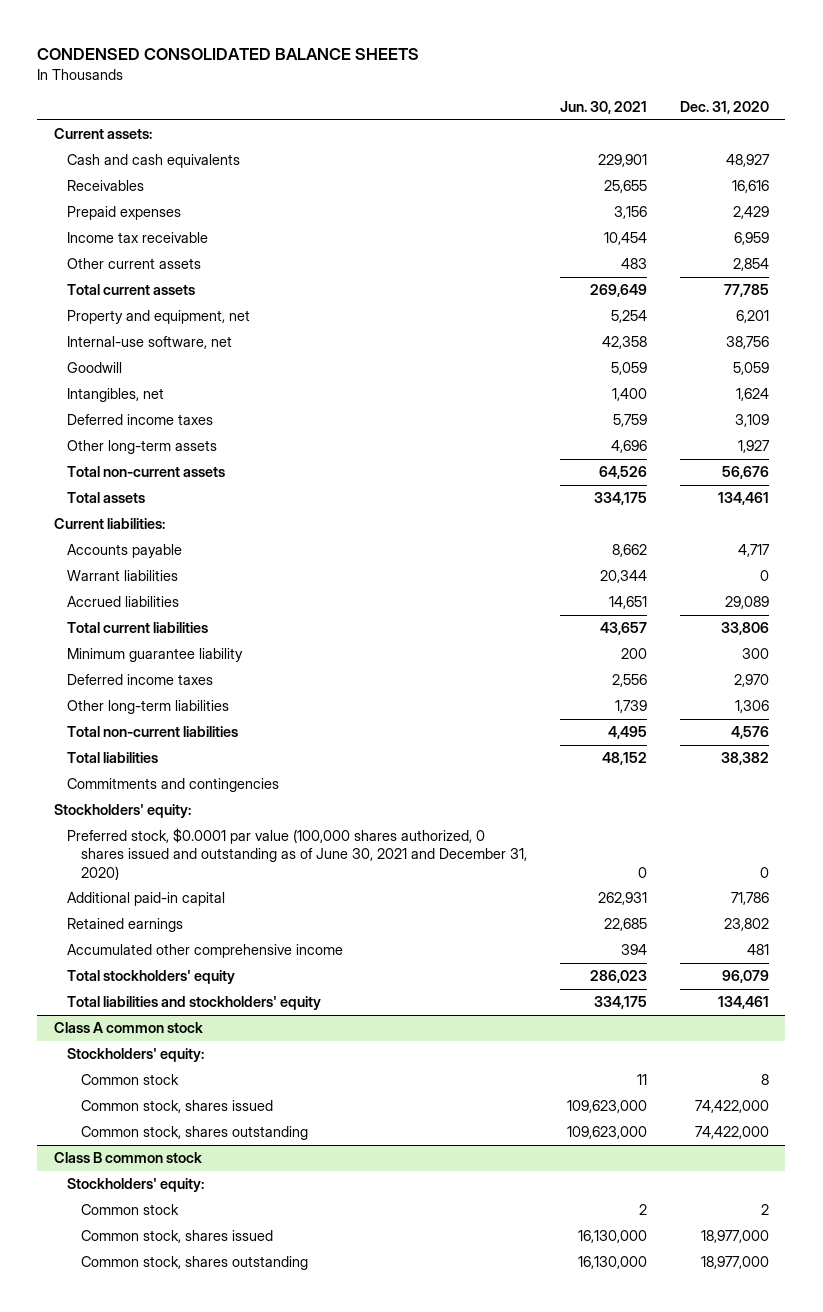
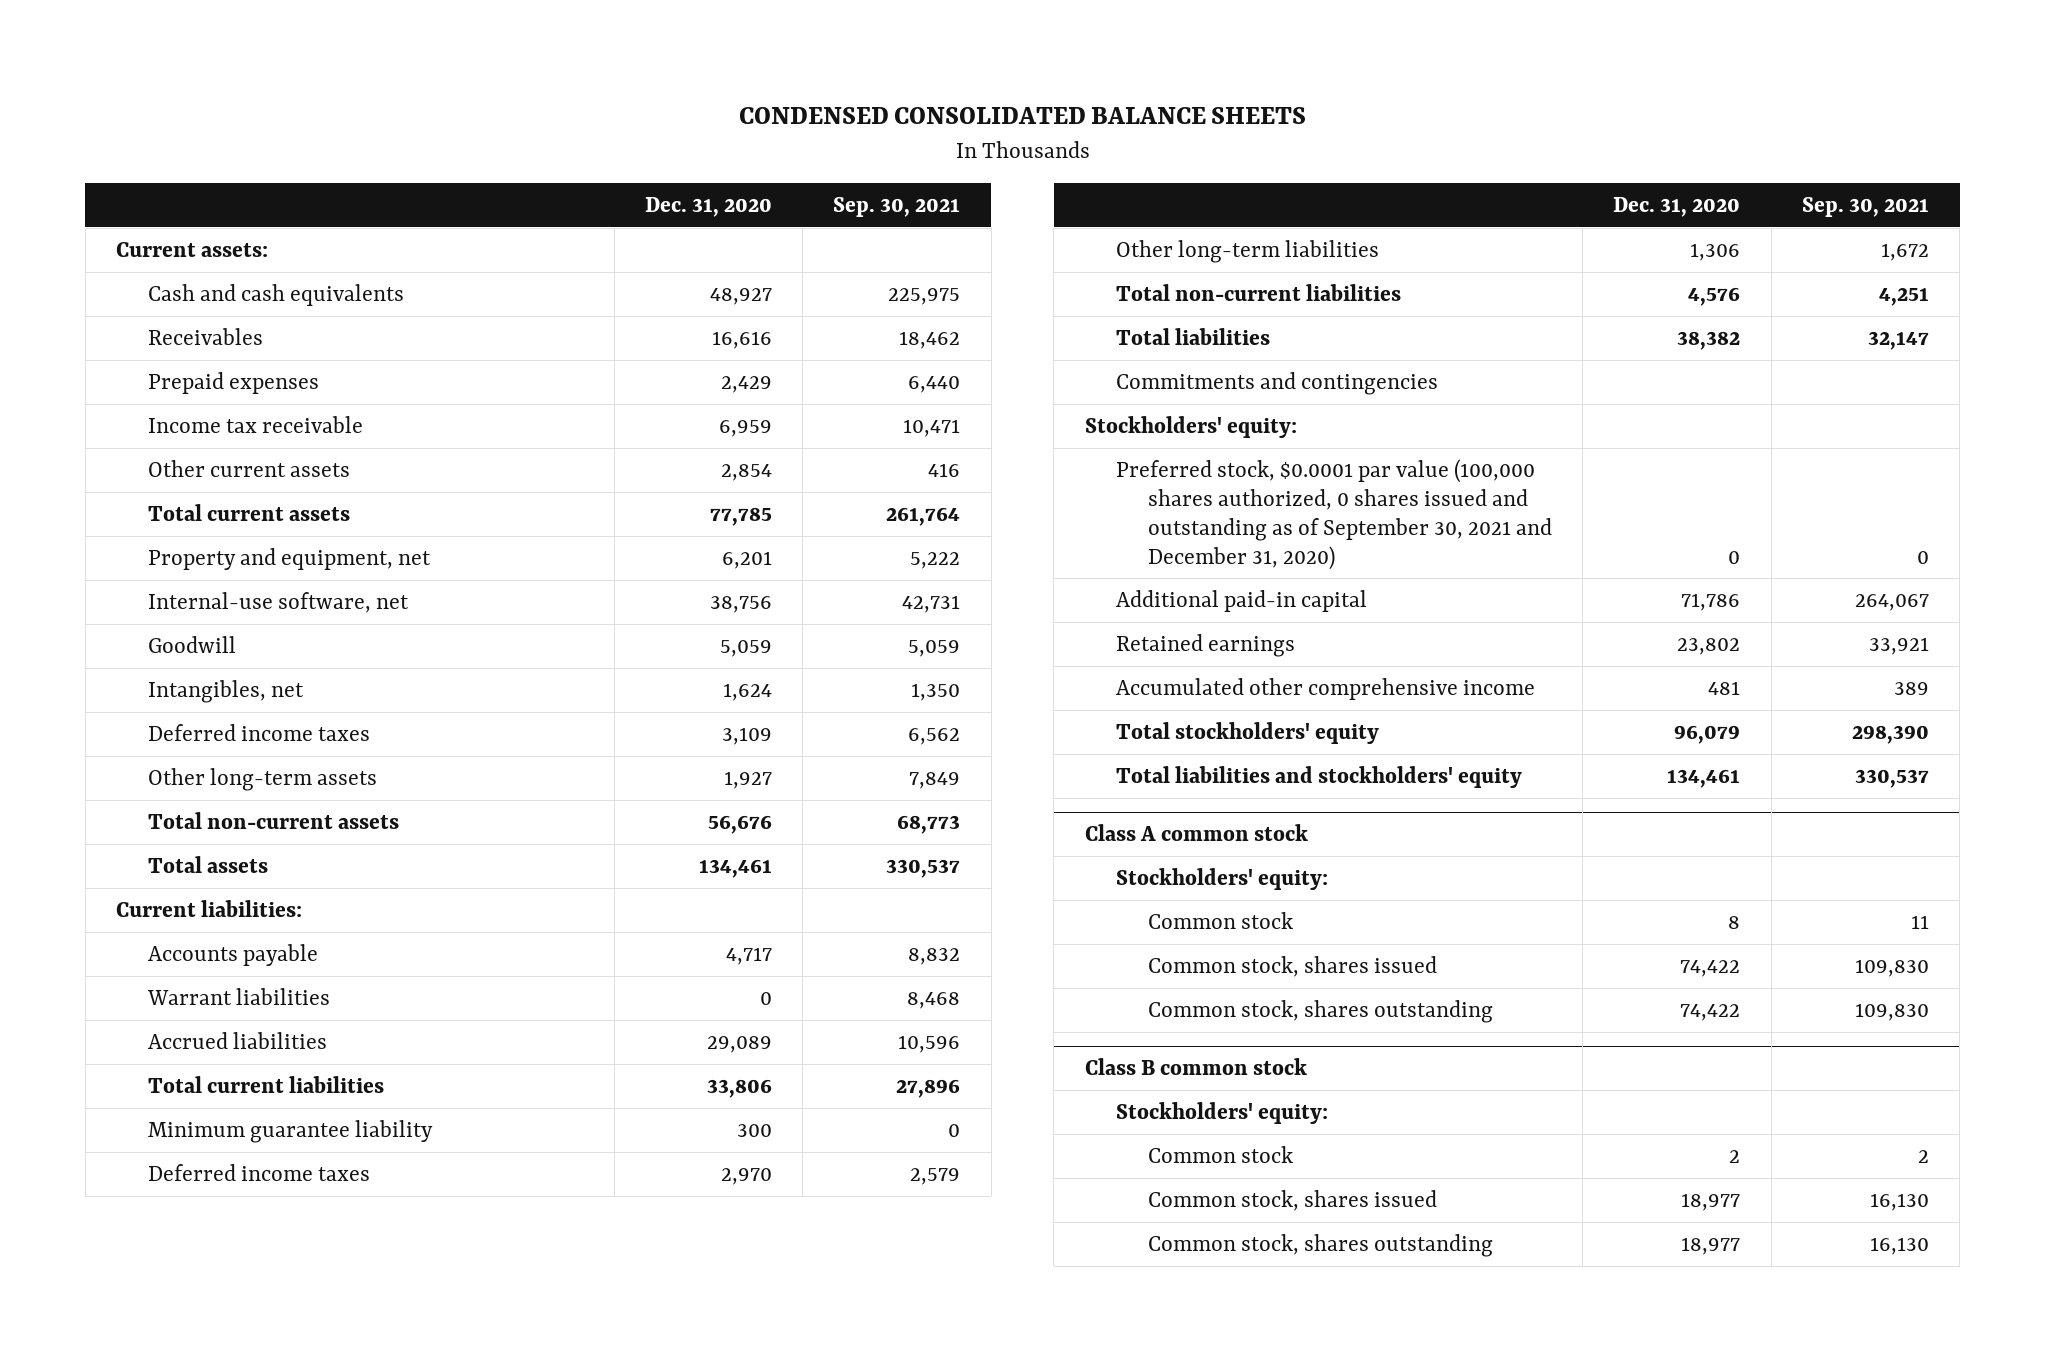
[559,101,647,115] Jun. 30, 2021 -> none
none -> [833,197,961,218] Sep. 30, 2021
[67,828,527,880] Preferred stock, $0.0001 par value (100,000 shares authorized, 0 shares issued and outstanding as of June 30, 2021 and December 31, 2020) -> [1116,458,1552,570] Preferred stock, $0.0001 par value (100,000 shares authorized, 0 shares issued and outstanding as of September 30, 2021 and December 31, 2020)
[694,1100,769,1114] 74,422,000 -> [1680,959,1741,977] 74,422
[694,1126,769,1140] 74,422,000 -> [1680,1003,1741,1021] 74,422
[700,1230,769,1244] 18,977,000 -> [1681,1192,1741,1211] 18,977
[700,1256,769,1270] 18,977,000 -> [1681,1236,1741,1255] 18,977

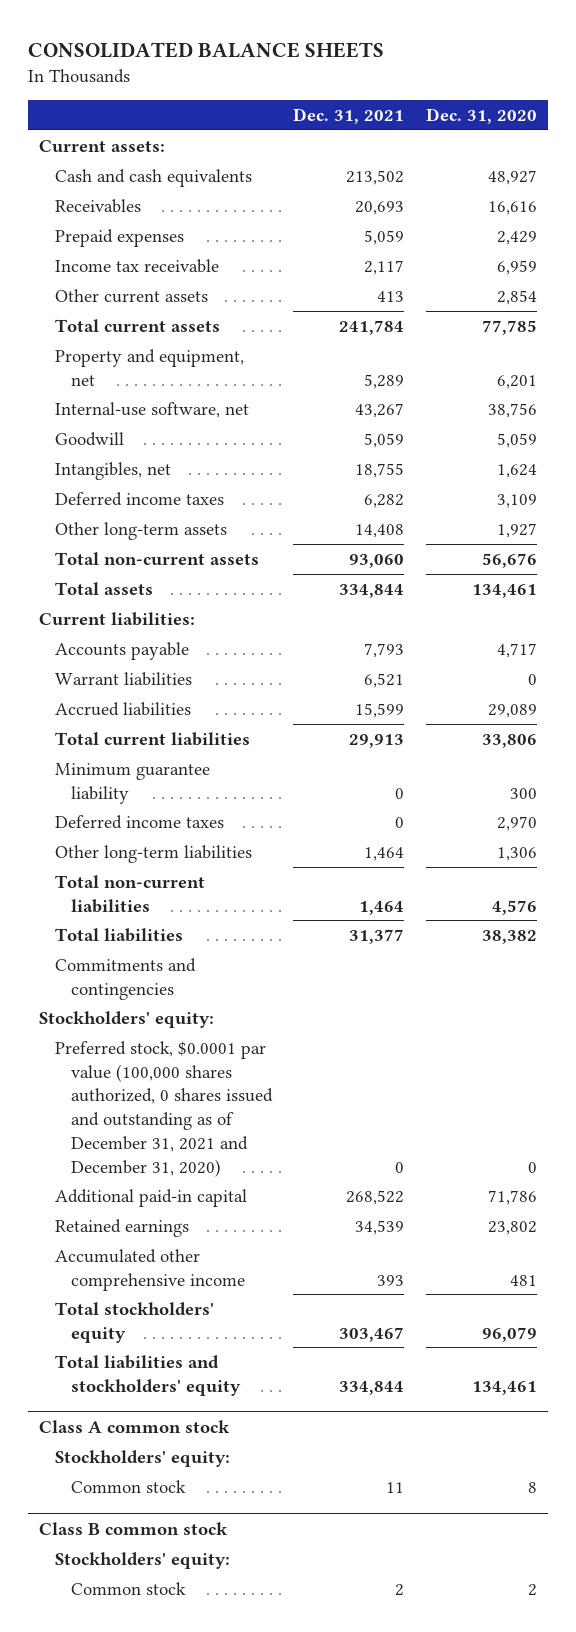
[738,107,1306,125] CONDENSED CONSOLIDATED BALANCE SHEETS -> [28,41,385,58] CONSOLIDATED BALANCE SHEETS
[833,197,961,218] Sep. 30, 2021 -> none
none -> [293,107,405,124] Dec. 31, 2021
[1116,458,1552,570] Preferred stock, $0.0001 par value (100,000 shares authorized, 0 shares issued and outstanding as of September 30, 2021 and December 31, 2020) -> [54,1040,273,1177] Preferred stock, $0.0001 par value (100,000 shares authorized, 0 shares issued and outstanding as of December 31, 2021 and December 31, 2020)
[1147,955,1437,977] Common stock, shares issued -> none
[1147,999,1493,1023] Common stock, shares outstanding -> none
[1147,1189,1437,1211] Common stock, shares issued -> none
[1147,1233,1493,1257] Common stock, shares outstanding -> none

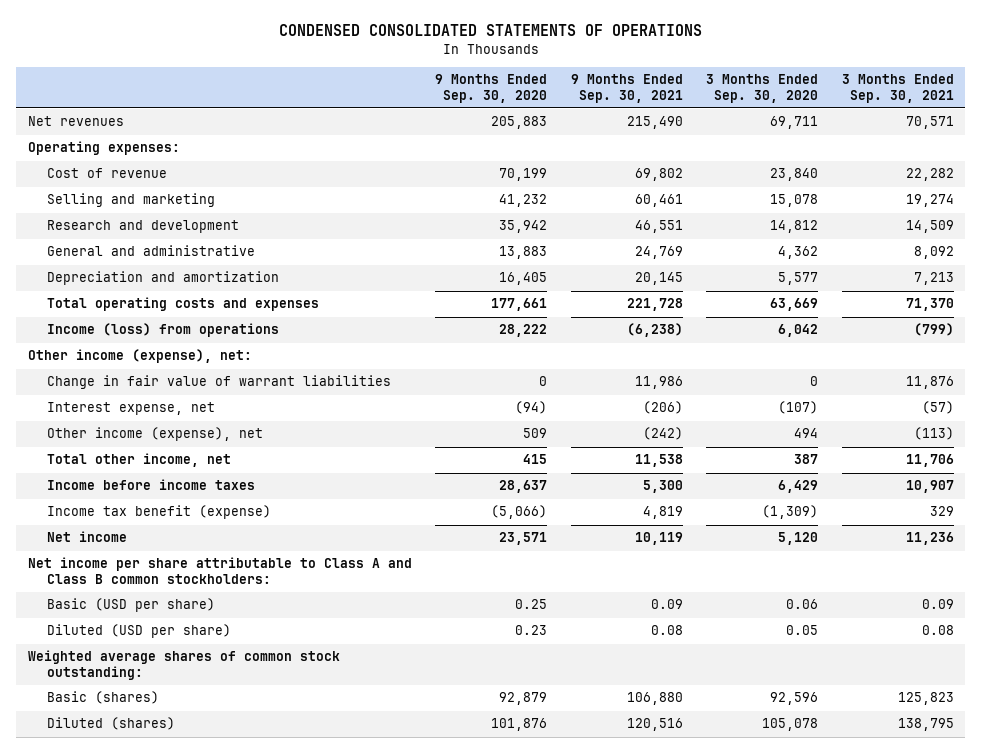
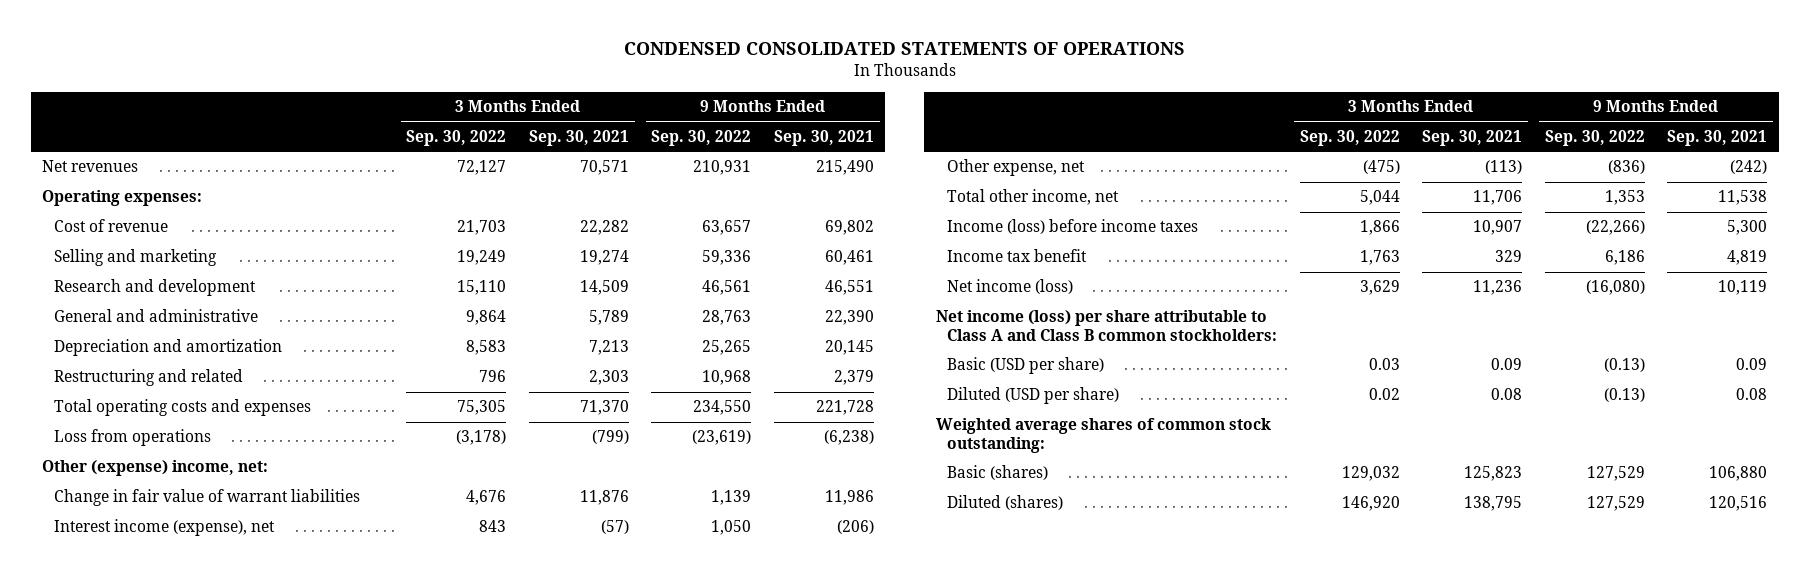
[435,74,548,103] 9 Months Ended Sep. 30, 2020 -> none
[706,74,819,103] 3 Months Ended Sep. 30, 2020 -> none
none -> [406,129,507,146] Sep. 30, 2022
none -> [651,129,752,146] Sep. 30, 2022
[634,246,683,260] 24,769 -> [825,310,875,326] 22,390
[913,246,954,260] 8,092 -> [588,310,629,326] 5,789
none -> [53,369,243,387] Restructuring and related
[47,323,280,338] Income (loss) from operations -> [53,429,211,447] Loss from operations
[27,349,252,364] Other income (expense), net: -> [42,460,269,477] Other (expense) income, net:
[47,402,216,416] Interest expense, net -> [53,519,275,537] Interest income (expense), net
[47,427,264,442] Other income (expense), net -> [947,159,1086,177] Other expense, net
[47,479,256,491] Income before income taxes -> [947,219,1199,235] Income (loss) before income taxes
[47,505,272,520] Income tax benefit (expense) -> [947,249,1088,263] Income tax benefit
[47,531,128,543] Net income -> [947,279,1074,295] Net income (loss)
[27,557,412,585] Net income per share attributable to Class A and Class B common stockholders: -> [935,310,1278,342] Net income (loss) per share attributable to Class A and Class B common stockholders:

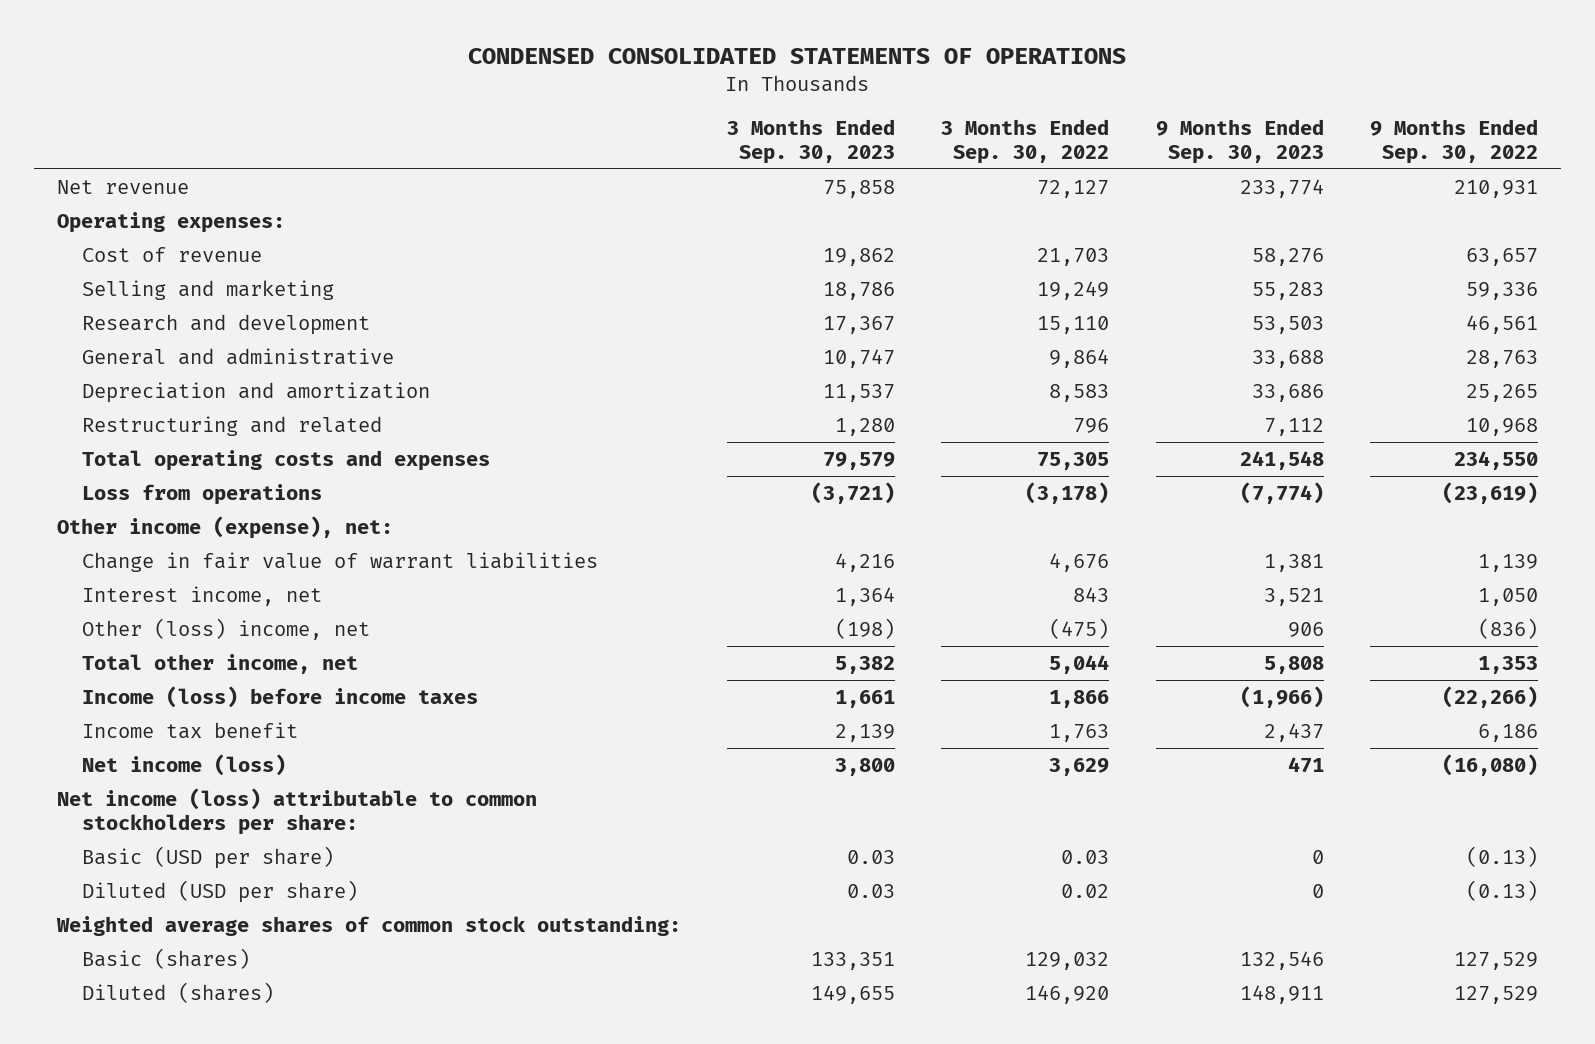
[528,129,629,146] Sep. 30, 2021 -> none
[774,129,875,146] Sep. 30, 2021 -> none
none -> [727,118,896,164] 3 Months Ended Sep. 30, 2023
none -> [1155,118,1324,164] 9 Months Ended Sep. 30, 2023
[42,160,139,173] Net revenues -> [56,179,189,194] Net revenue
[42,460,269,477] Other (expense) income, net: -> [56,515,393,539] Other income (expense), net:
[53,519,275,537] Interest income (expense), net -> [81,585,322,606] Interest income, net
[947,159,1086,177] Other expense, net -> [81,617,370,640] Other (loss) income, net
[935,310,1278,342] Net income (loss) per share attributable to Class A and Class B common stockholders: -> [56,787,537,835] Net income (loss) attributable to common stockholders per share:

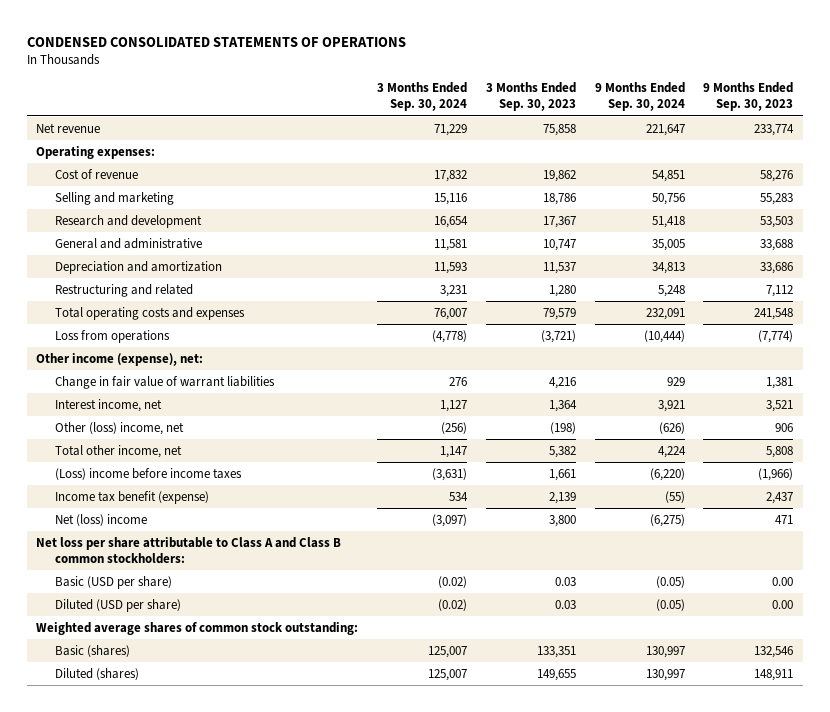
[941,118,1110,164] 3 Months Ended Sep. 30, 2022 -> none
[1369,118,1538,164] 9 Months Ended Sep. 30, 2022 -> none
none -> [376,82,467,112] 3 Months Ended Sep. 30, 2024
none -> [594,82,685,112] 9 Months Ended Sep. 30, 2024
[81,685,478,708] Income (loss) before income taxes -> [55,467,243,480] (Loss) income before income taxes
[81,721,298,739] Income tax benefit -> [55,490,210,504] Income tax benefit (expense)
[81,753,286,776] Net income (loss) -> [55,513,148,526] Net (loss) income
[56,787,537,835] Net income (loss) attributable to common stockholders per share: -> [36,536,342,564] Net loss per share attributable to Class A and Class B common stockholders:
[1311,849,1324,864] 0 -> [772,576,794,586] 0.00
[1311,883,1324,898] 0 -> [772,599,794,609] 0.00

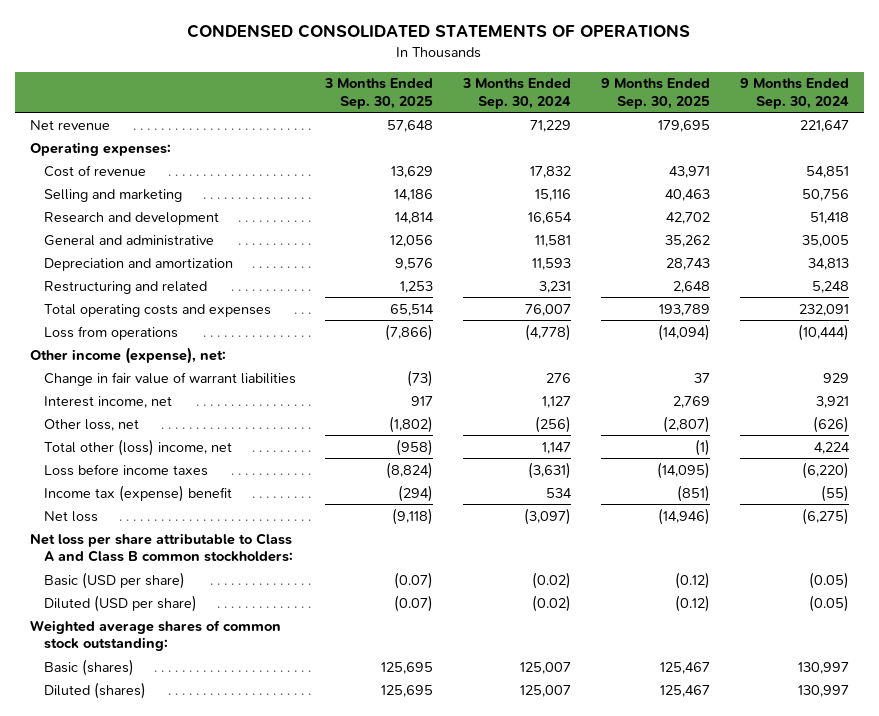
[485,82,576,112] 3 Months Ended Sep. 30, 2023 -> none
[703,82,794,112] 9 Months Ended Sep. 30, 2023 -> none
none -> [324,78,434,109] 3 Months Ended Sep. 30, 2025
none -> [601,78,711,109] 9 Months Ended Sep. 30, 2025
[55,421,185,435] Other (loss) income, net -> [43,418,139,431] Other loss, net
[55,444,183,458] Total other income, net -> [43,438,232,456] Total other (loss) income, net
[55,467,243,480] (Loss) income before income taxes -> [43,463,208,476] Loss before income taxes
[55,490,210,504] Income tax benefit (expense) -> [43,484,232,502] Income tax (expense) benefit
[55,513,148,526] Net (loss) income -> [43,510,98,522] Net loss

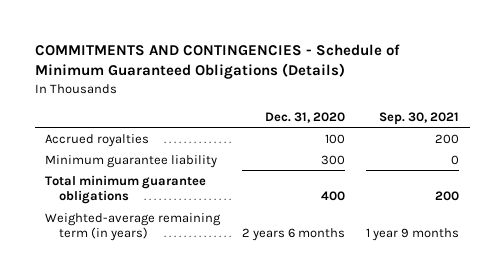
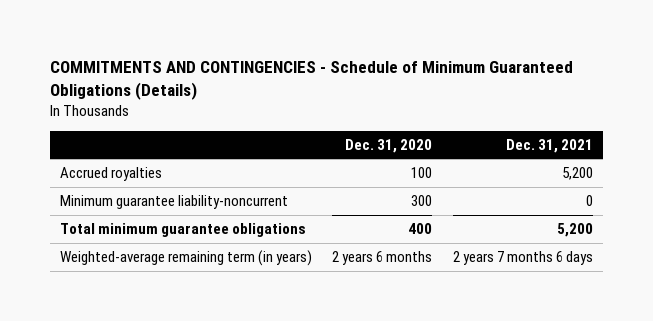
[378,111,459,125] Sep. 30, 2021 -> none
none -> [505,138,593,153] Dec. 31, 2021
[45,154,218,168] Minimum guarantee liability -> [60,195,289,210] Minimum guarantee liability-noncurrent

